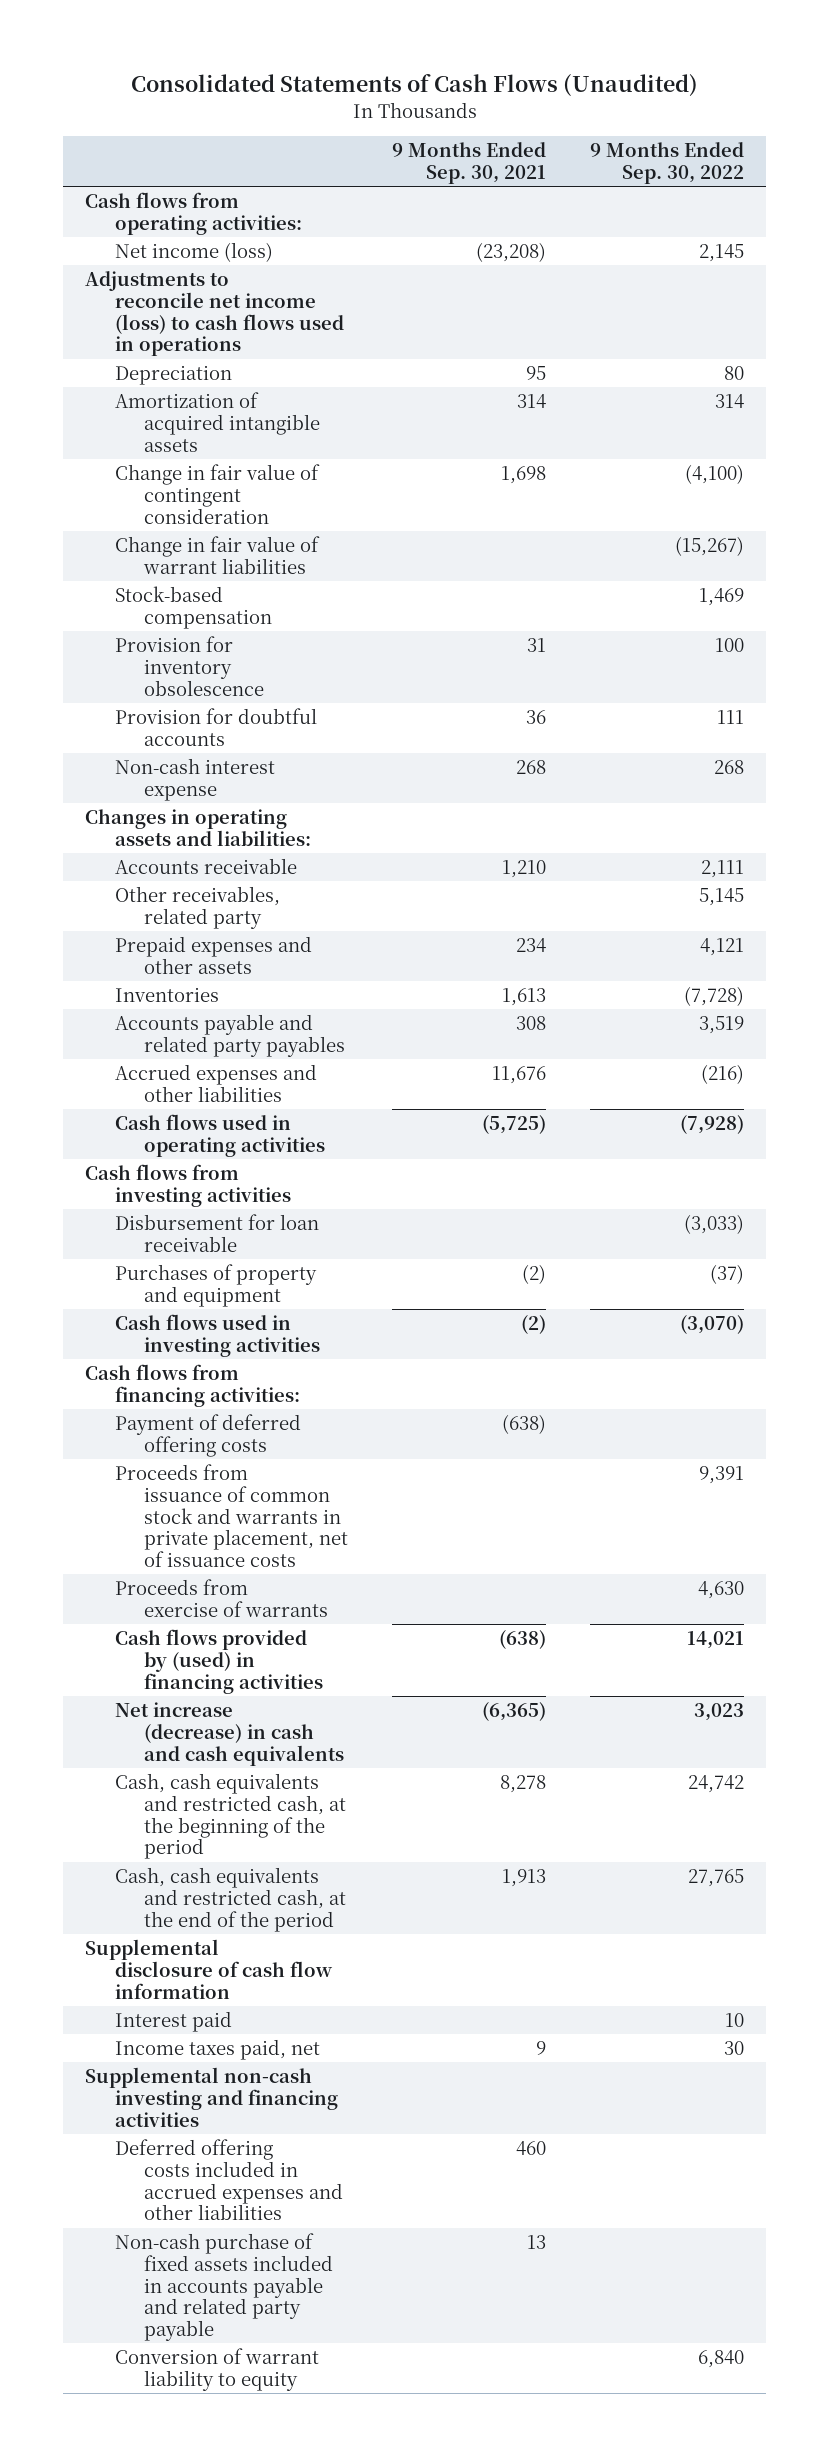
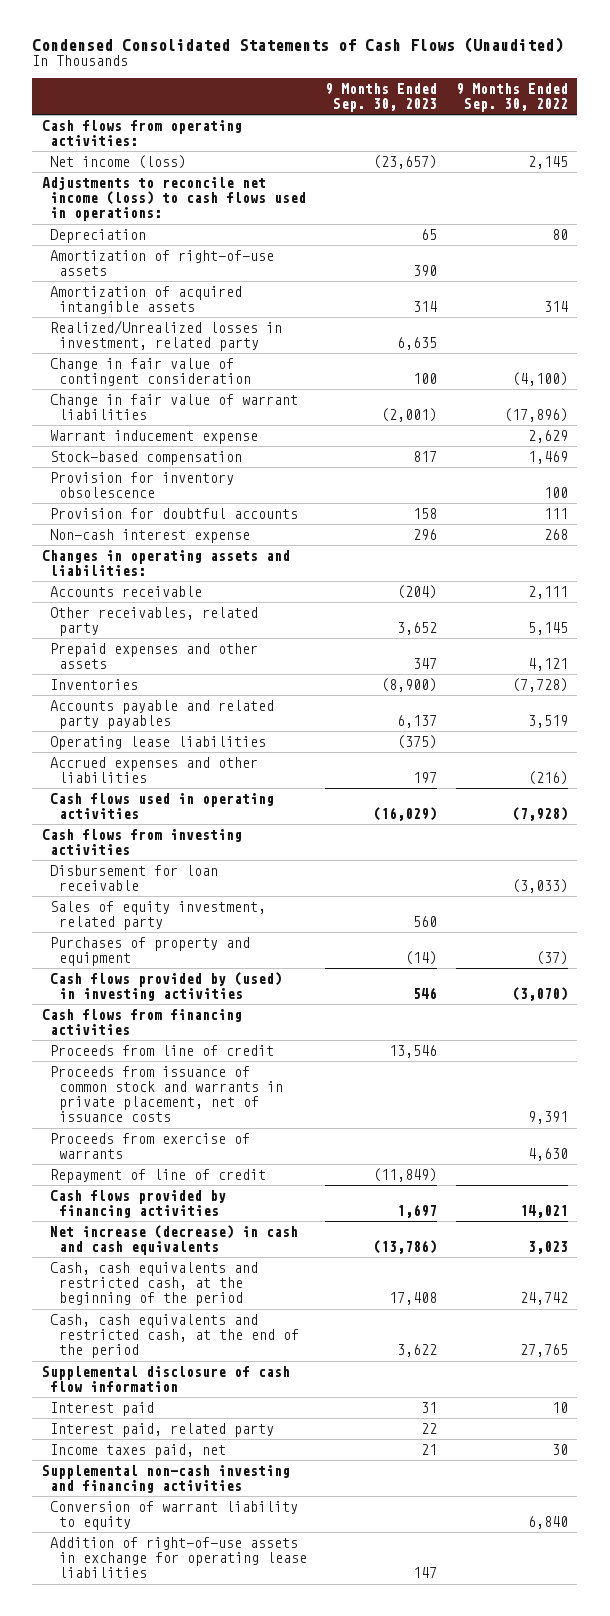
[130,74,698,98] Consolidated Statements of Cash Flows (Unaudited) -> [32,36,564,53] Condensed Consolidated Statements of Cash Flows (Unaudited)
[391,142,546,185] 9 Months Ended Sep. 30, 2021 -> none
none -> [325,82,438,113] 9 Months Ended Sep. 30, 2023
[85,270,344,357] Adjustments to reconcile net income (loss) to cash flows used in operations -> [41,177,307,222] Adjustments to reconcile net income (loss) to cash flows used in operations:
none -> [50,250,275,277] Amortization of right-of-use assets
none -> [50,320,283,352] Realized/Unrealized losses in investment, related party
[674,535,744,556] (15,267) -> [503,408,568,423] (17,896)
none -> [50,430,259,445] Warrant inducement expense
none -> [50,736,267,751] Operating lease liabilities
none -> [50,901,267,931] Sales of equity investment, related party
[114,1413,301,1457] Payment of deferred offering costs -> none
[114,1313,320,1357] Cash flows used in investing activities -> [50,972,283,1002] Cash flows provided by (used) in investing activities
[85,1363,300,1407] Cash flows from financing activities: -> [41,1009,242,1036] Cash flows from financing activities
none -> [50,1045,275,1057] Proceeds from line of credit
none -> [50,1169,267,1184] Repayment of line of credit
[114,1628,323,1694] Cash flows provided by (used) in financing activities -> [50,1190,227,1219] Cash flows provided by financing activities
none -> [50,1423,275,1438] Interest paid, related party
[114,2138,343,2221] Deferred offering costs included in accrued expenses and other liabilities -> none
[114,2232,333,2342] Non-cash purchase of fixed assets included in accounts payable and related party payable -> none
none -> [50,1537,307,1579] Addition of right-of-use assets in exchange for operating lease liabilities

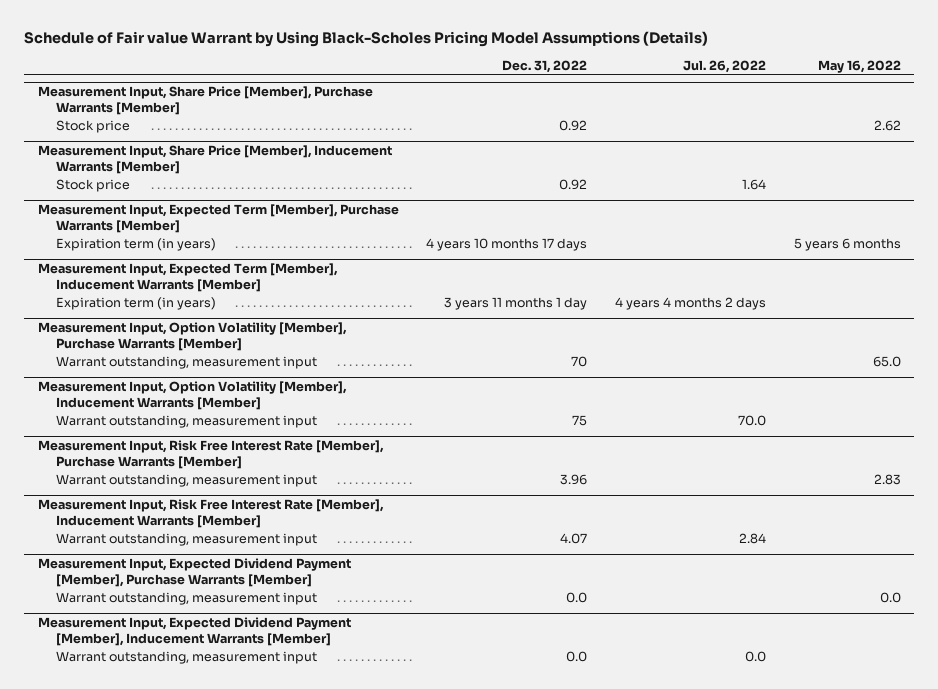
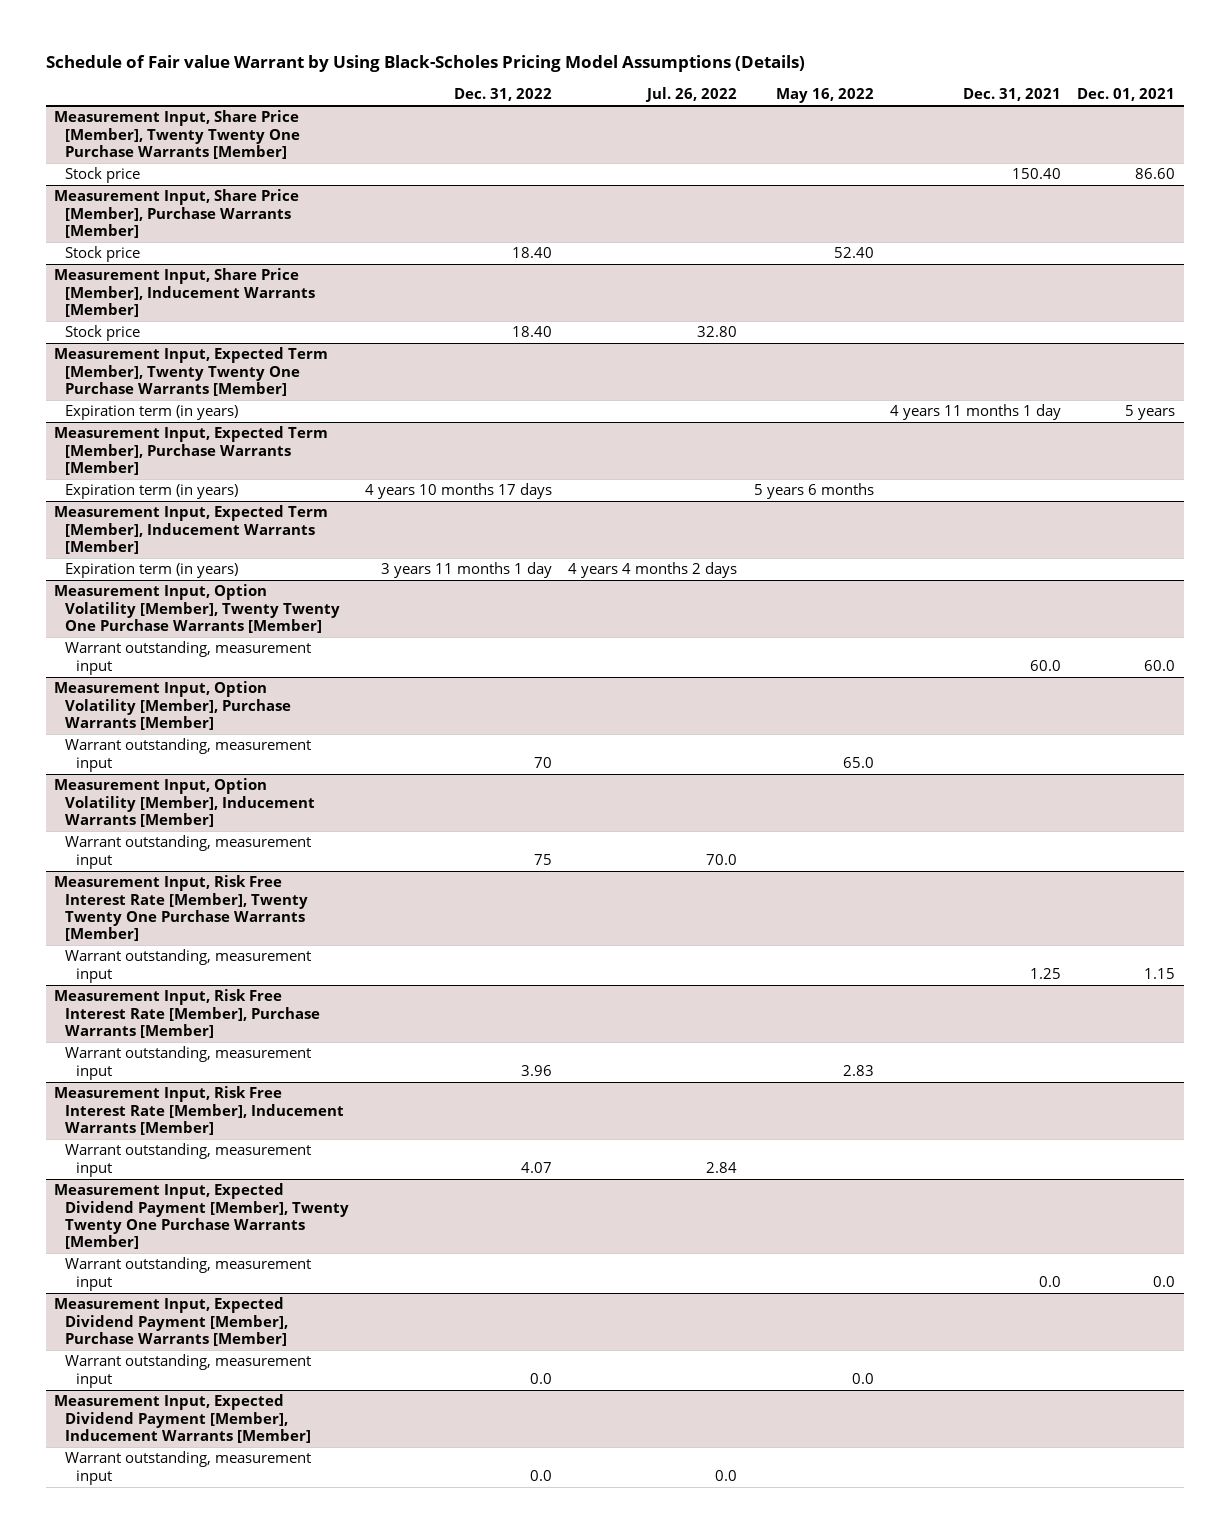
none -> [963,88,1062,102] Dec. 31, 2021
none -> [1077,88,1176,102] Dec. 01, 2021
none -> [53,110,300,159] Measurement Input, Share Price [Member], Twenty Twenty One Purchase Warrants [Member]
none -> [64,167,140,184] Stock price
[559,119,588,131] 0.92 -> [512,247,553,259] 18.40
[873,119,901,131] 2.62 -> [833,247,874,259] 52.40
[559,178,588,190] 0.92 -> [512,326,553,338] 18.40
[741,178,766,190] 1.64 -> [697,326,738,338] 32.80
none -> [53,347,328,396] Measurement Input, Expected Term [Member], Twenty Twenty One Purchase Warrants [Member]
none -> [64,405,238,421] Expiration term (in years)
none -> [53,584,340,633] Measurement Input, Option Volatility [Member], Twenty Twenty One Purchase Warrants [Member]
none -> [64,641,311,675] Warrant outstanding, measurement input
none -> [53,875,308,941] Measurement Input, Risk Free Interest Rate [Member], Twenty Twenty One Purchase Warrants [Member]
none -> [64,949,311,983] Warrant outstanding, measurement input
none -> [53,1183,349,1249] Measurement Input, Expected Dividend Payment [Member], Twenty Twenty One Purchase Warrants [Member]
none -> [64,1257,311,1291] Warrant outstanding, measurement input

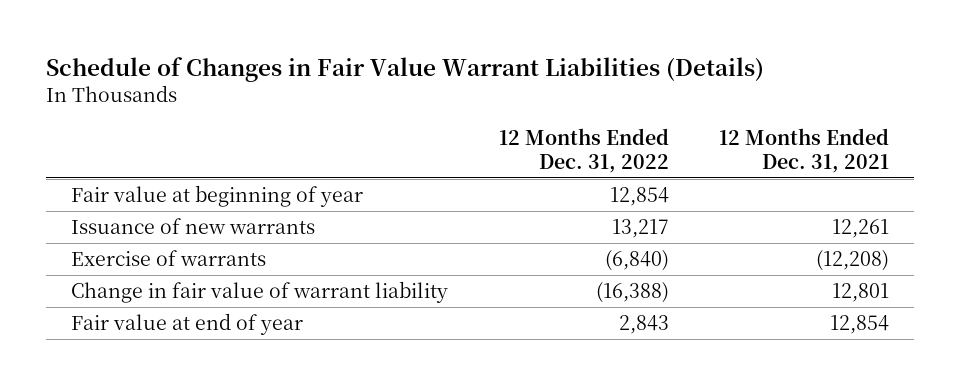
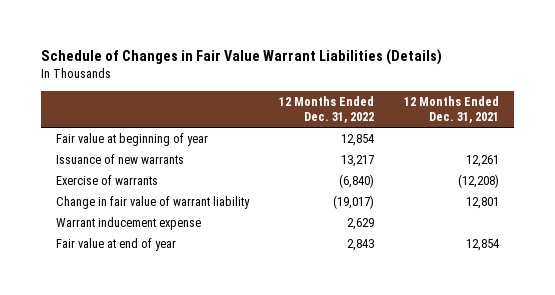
[595,281,669,303] (16,388) -> [333,194,375,209] (19,017)
none -> [56,216,202,230] Warrant inducement expense

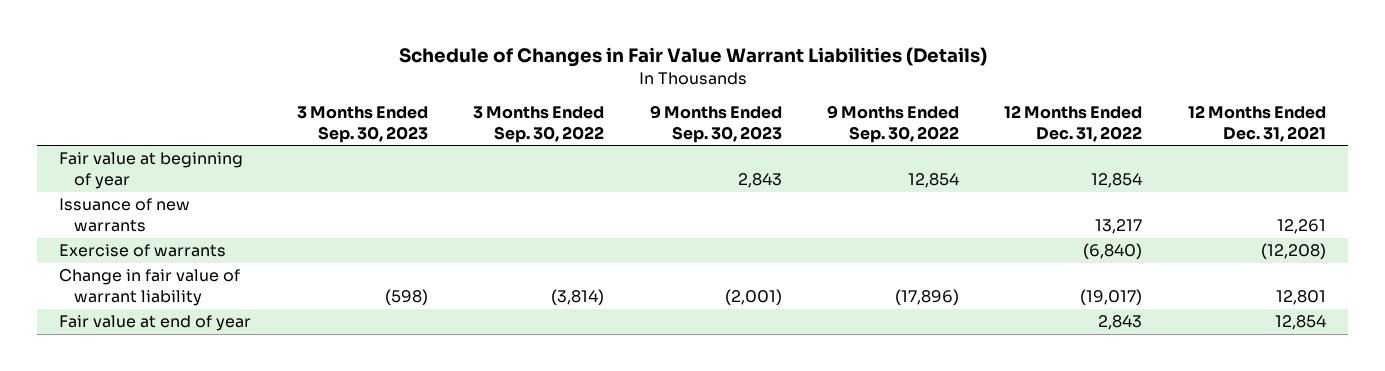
none -> [296,106,428,143] 3 Months Ended Sep. 30, 2023
none -> [473,106,605,143] 3 Months Ended Sep. 30, 2022
none -> [649,105,782,143] 9 Months Ended Sep. 30, 2023
none -> [826,105,959,143] 9 Months Ended Sep. 30, 2022
[56,216,202,230] Warrant inducement expense -> none

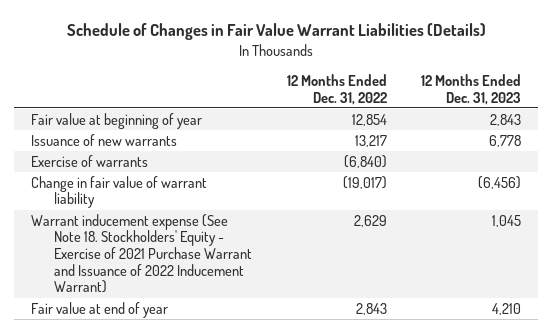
[296,106,428,143] 3 Months Ended Sep. 30, 2023 -> none
[473,106,605,143] 3 Months Ended Sep. 30, 2022 -> none
[649,105,782,143] 9 Months Ended Sep. 30, 2023 -> none
[826,105,959,143] 9 Months Ended Sep. 30, 2022 -> none
[1187,105,1326,142] 12 Months Ended Dec. 31, 2021 -> none
none -> [420,73,521,105] 12 Months Ended Dec. 31, 2023
none -> [31,213,253,294] Warrant inducement expense (See Note 18. Stockholders' Equity - Exercise of 2021 Purchase Warrant and Issuance of 2022 Inducement Warrant)

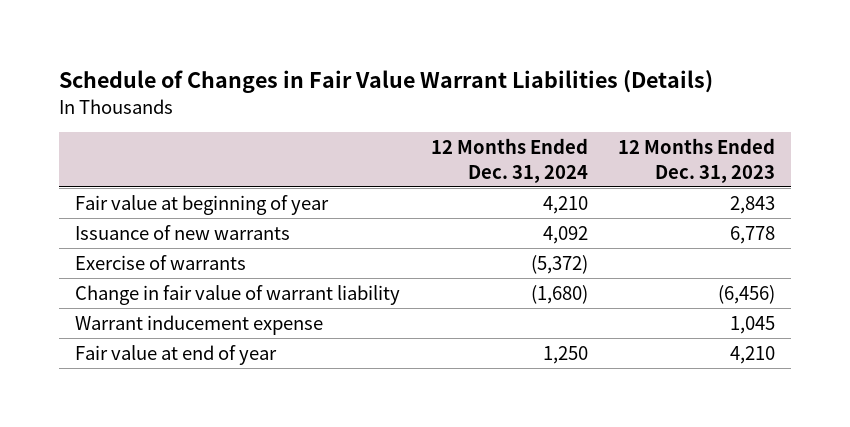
[286,73,387,105] 12 Months Ended Dec. 31, 2022 -> none
none -> [430,138,588,183] 12 Months Ended Dec. 31, 2024
[31,213,253,294] Warrant inducement expense (See Note 18. Stockholders' Equity - Exercise of 2021 Purchase Warrant and Issuance of 2022 Inducement Warrant) -> [74,314,323,335] Warrant inducement expense

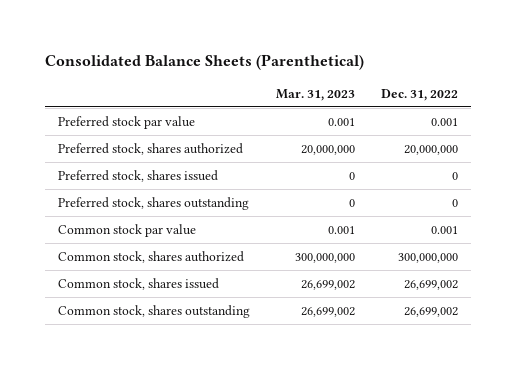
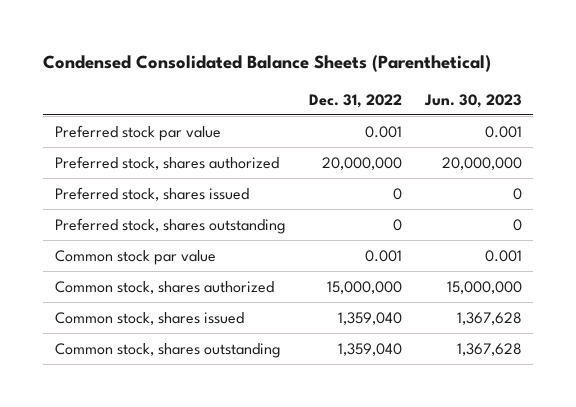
[44,53,364,70] Consolidated Balance Sheets (Parenthetical) -> [43,55,492,73] Condensed Consolidated Balance Sheets (Parenthetical)
[275,88,355,101] Mar. 31, 2023 -> none
none -> [423,93,522,108] Jun. 30, 2023
[397,253,458,264] 300,000,000 -> [326,280,402,294] 15,000,000
[403,280,458,291] 26,699,002 -> [337,311,402,325] 1,359,040
[403,307,458,318] 26,699,002 -> [337,342,402,356] 1,359,040

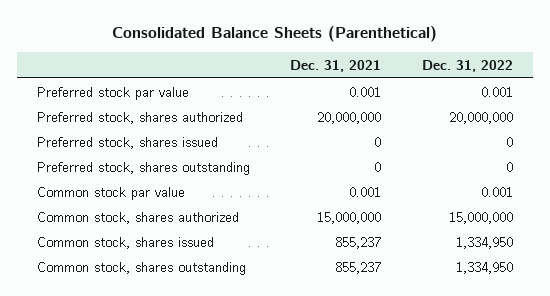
[43,55,492,73] Condensed Consolidated Balance Sheets (Parenthetical) -> [111,26,437,43] Consolidated Balance Sheets (Parenthetical)
[423,93,522,108] Jun. 30, 2023 -> none
none -> [290,59,382,72] Dec. 31, 2021
[337,311,402,325] 1,359,040 -> [455,236,513,249] 1,334,950
[337,342,402,356] 1,359,040 -> [455,261,513,274] 1,334,950

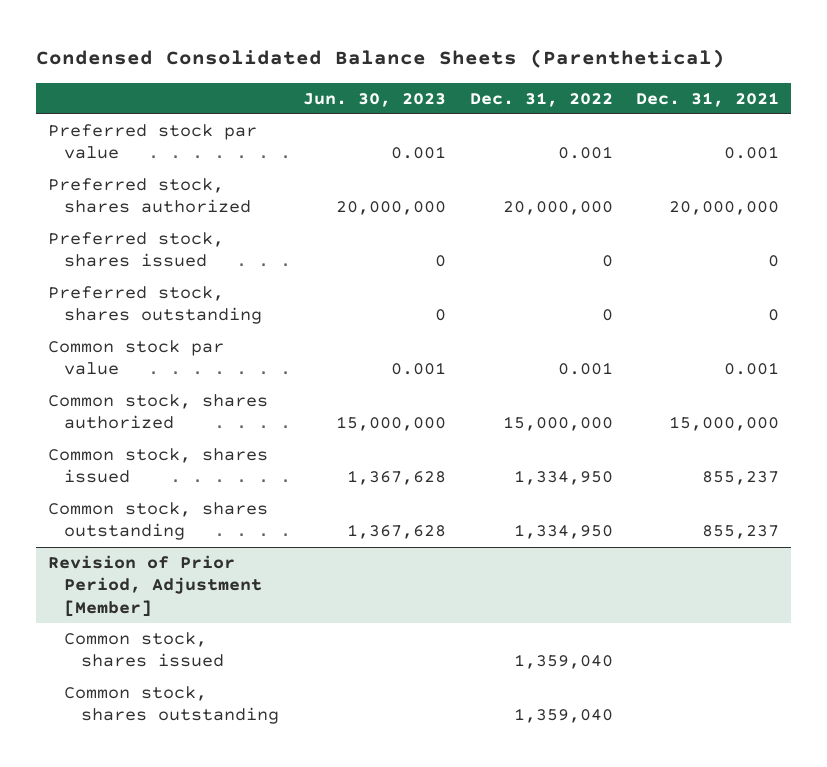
[111,26,437,43] Consolidated Balance Sheets (Parenthetical) -> [35,49,725,69] Condensed Consolidated Balance Sheets (Parenthetical)
none -> [302,92,446,107] Jun. 30, 2023
none -> [47,555,263,617] Revision of Prior Period, Adjustment [Member]
none -> [64,632,225,668] Common stock, shares issued
none -> [64,686,280,725] Common stock, shares outstanding

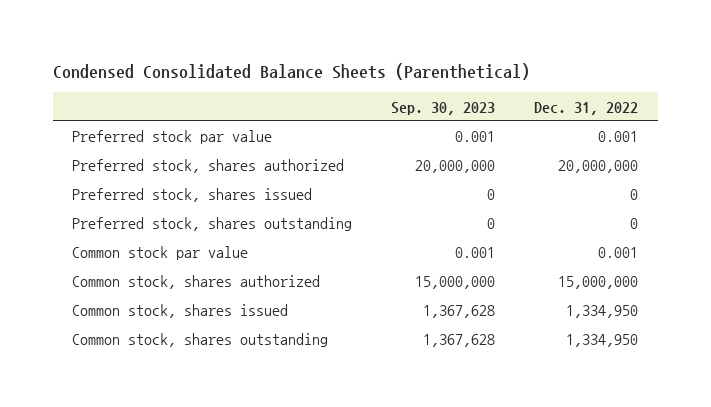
[302,92,446,107] Jun. 30, 2023 -> none
[636,91,780,107] Dec. 31, 2021 -> none
none -> [391,101,496,115] Sep. 30, 2023
[47,555,263,617] Revision of Prior Period, Adjustment [Member] -> none
[64,632,225,668] Common stock, shares issued -> none
[64,686,280,725] Common stock, shares outstanding -> none

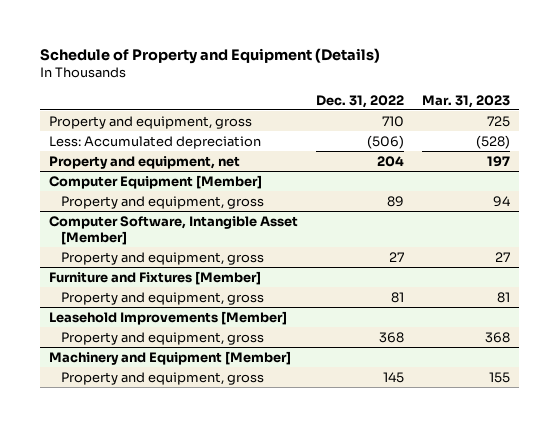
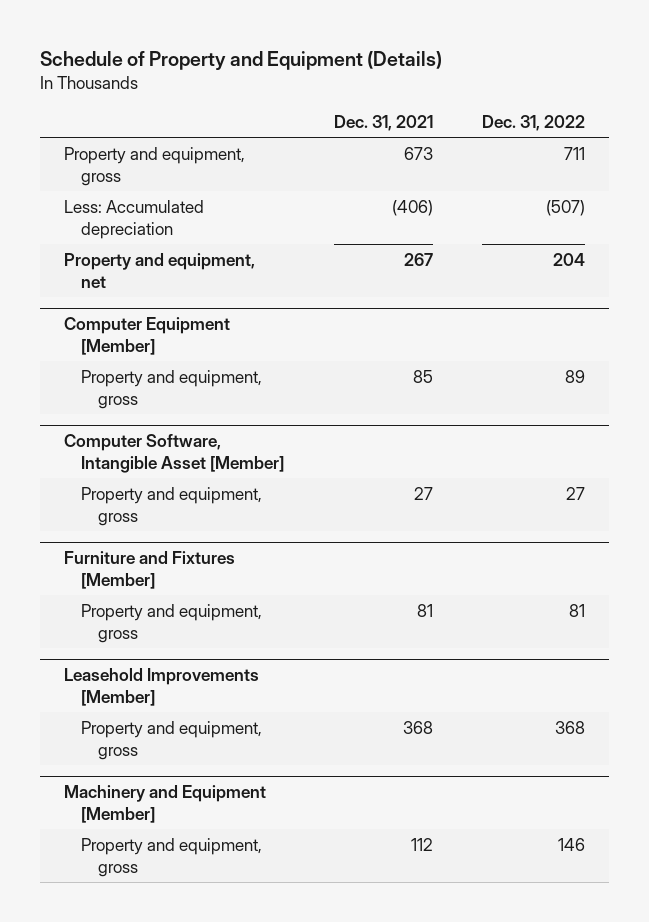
[421,94,510,108] Mar. 31, 2023 -> none
none -> [333,115,433,132] Dec. 31, 2021
[381,115,404,127] 710 -> [563,146,585,160] 711
[366,134,404,149] (506) -> [545,199,585,216] (507)
[382,371,404,383] 145 -> [557,837,585,851] 146

